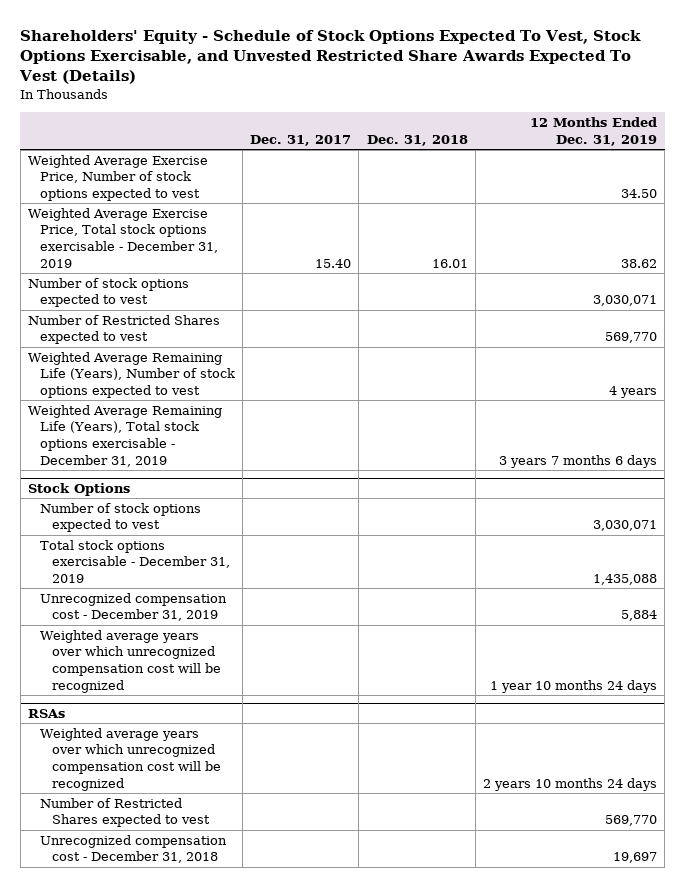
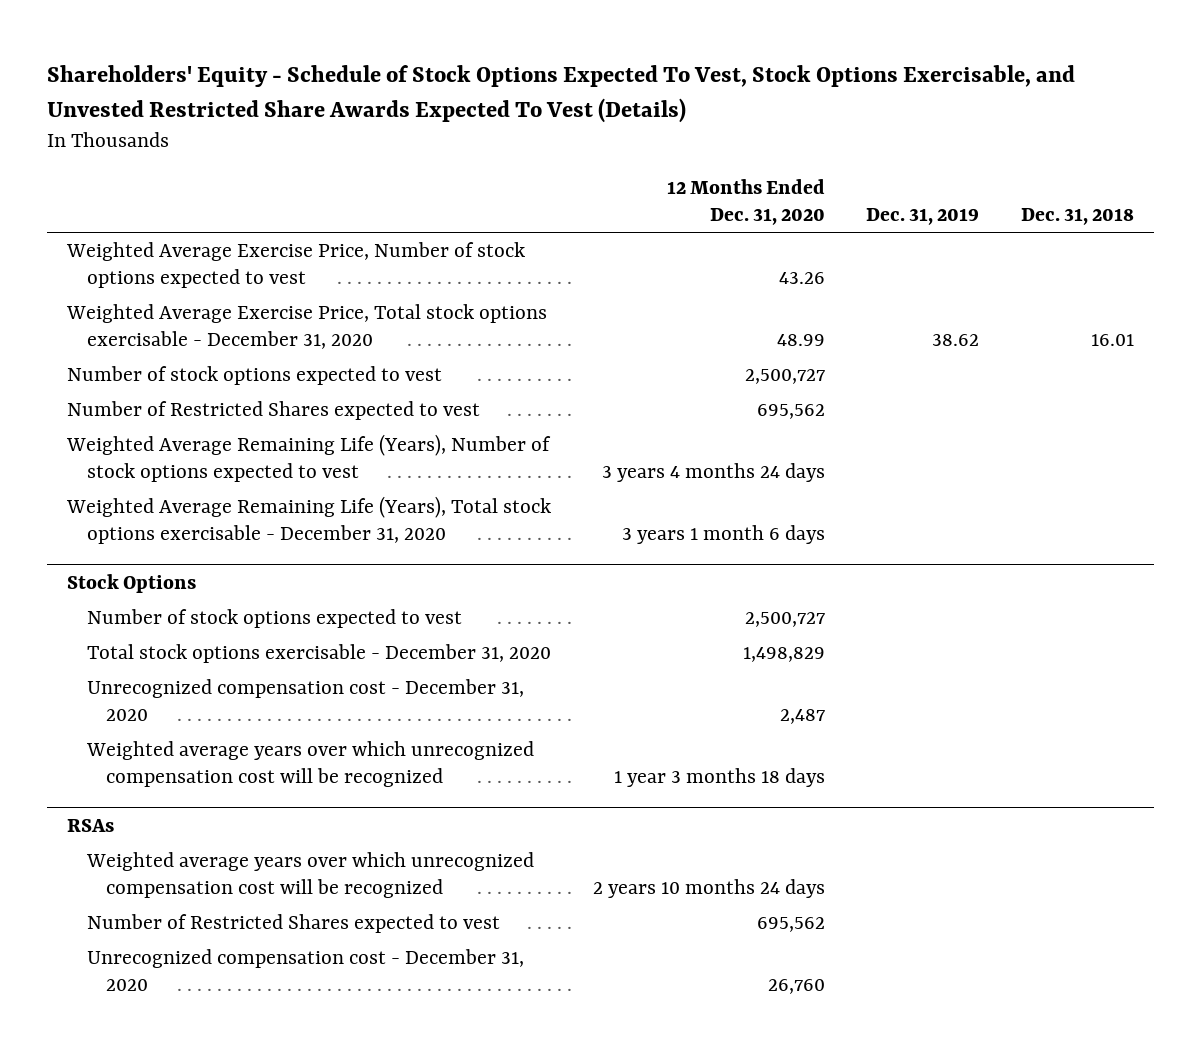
[250,134,352,146] Dec. 31, 2017 -> none
[530,117,658,146] 12 Months Ended Dec. 31, 2019 -> none
none -> [666,178,825,226] 12 Months Ended Dec. 31, 2020
none -> [866,208,980,226] Dec. 31, 2019
[27,207,218,268] Weighted Average Exercise Price, Total stock options exercisable - December 31, 2019 -> [66,303,548,350] Weighted Average Exercise Price, Total stock options exercisable - December 31, 2020
[27,404,222,467] Weighted Average Remaining Life (Years), Total stock options exercisable - December 31, 2019 -> [66,495,552,545] Weighted Average Remaining Life (Years), Total stock options exercisable - December 31, 2020
[39,539,230,584] Total stock options exercisable - December 31, 2019 -> [86,643,551,663] Total stock options exercisable - December 31, 2020
[39,592,227,622] Unrecognized compensation cost - December 31, 2019 -> [86,678,524,722] Unrecognized compensation cost - December 31, 2020
[39,834,227,864] Unrecognized compensation cost - December 31, 2018 -> [86,948,524,992] Unrecognized compensation cost - December 31, 2020

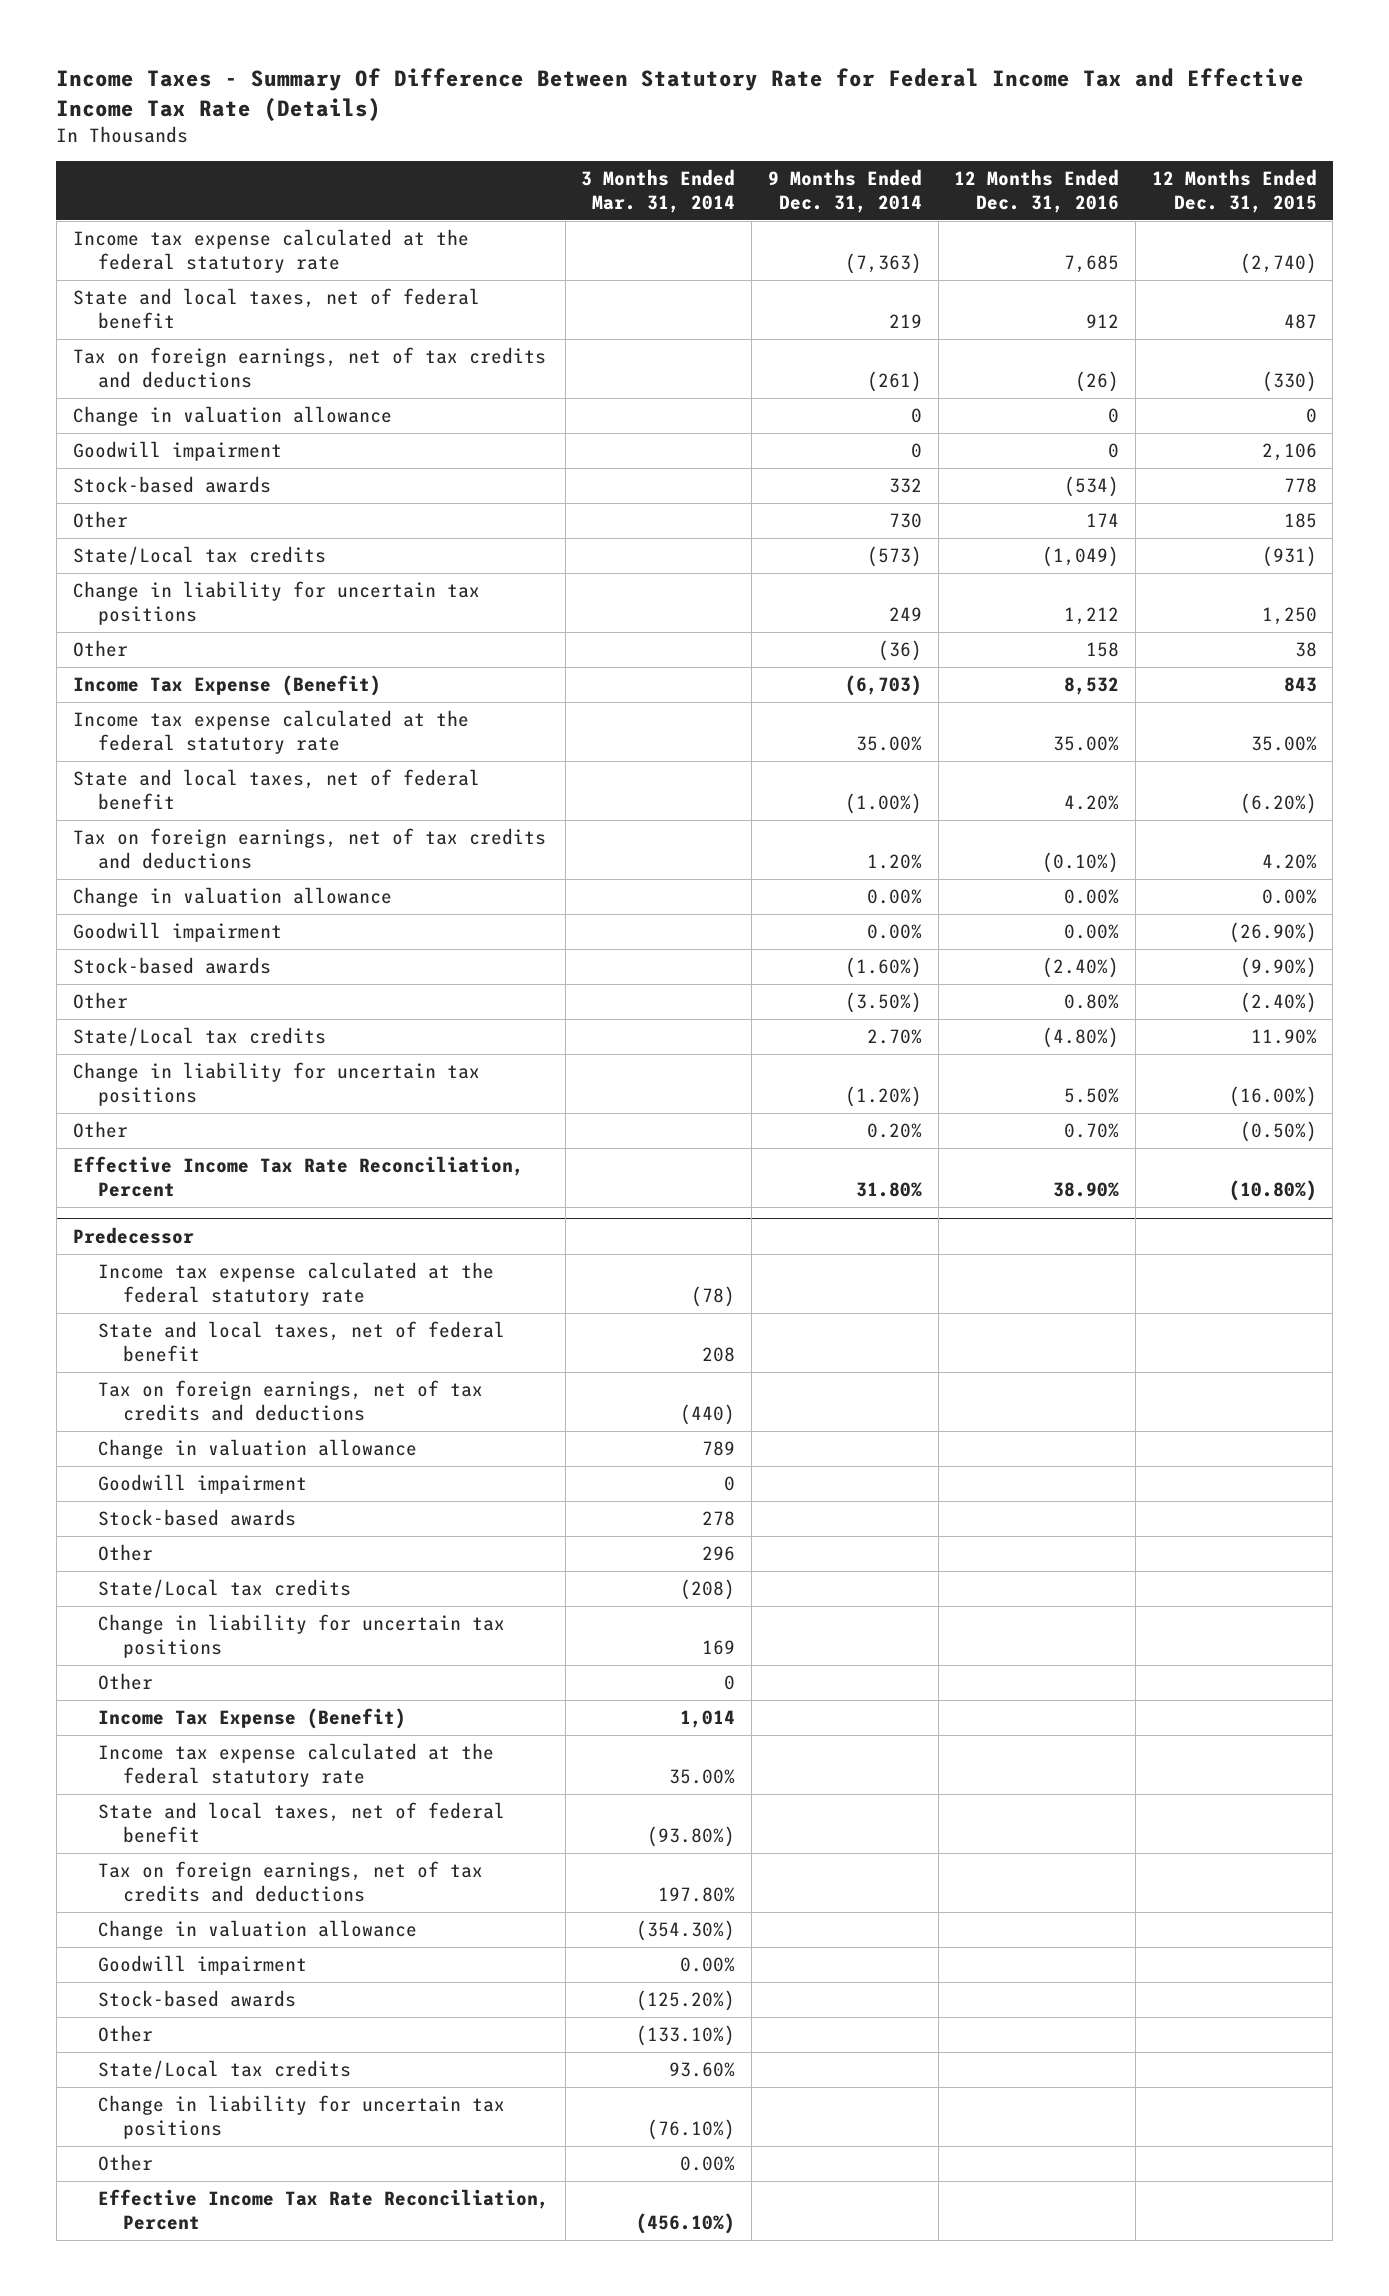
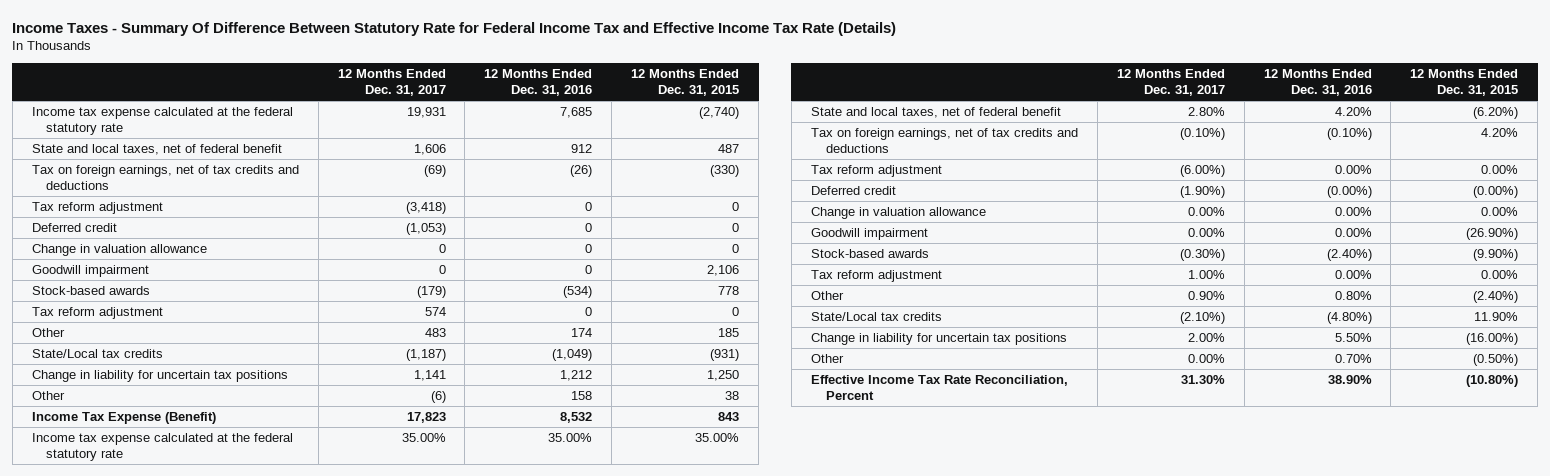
[581,168,736,213] 3 Months Ended Mar. 31, 2014 -> none
[767,168,922,213] 9 Months Ended Dec. 31, 2014 -> none
none -> [337,69,446,97] 12 Months Ended Dec. 31, 2017
none -> [31,202,163,215] Tax reform adjustment
none -> [31,223,117,233] Deferred credit
none -> [31,307,163,320] Tax reform adjustment
none -> [810,165,942,178] Tax reform adjustment
none -> [810,186,896,196] Deferred credit
none -> [810,270,942,283] Tax reform adjustment
[72,1227,194,1245] Predecessor -> none
[97,1262,494,1306] Income tax expense calculated at the federal statutory rate -> none
[97,1321,505,1362] State and local taxes, net of federal benefit -> none
[97,1380,483,1421] Tax on foreign earnings, net of tax credits and deductions -> none
[97,1439,417,1460] Change in valuation allowance -> none
[97,1474,307,1495] Goodwill impairment -> none
[97,1509,296,1527] Stock-based awards -> none
[97,1544,153,1562] Other -> none
[97,1579,351,1599] State/Local tax credits -> none
[97,1614,505,1658] Change in liability for uncertain tax positions -> none
[97,1673,153,1691] Other -> none
[97,1708,406,1730] Income Tax Expense (Benefit) -> none
[97,1743,494,1787] Income tax expense calculated at the federal statutory rate -> none
[97,1802,505,1843] State and local taxes, net of federal benefit -> none
[97,1861,483,1902] Tax on foreign earnings, net of tax credits and deductions -> none
[97,1920,417,1941] Change in valuation allowance -> none
[97,1955,307,1976] Goodwill impairment -> none
[97,1990,296,2008] Stock-based awards -> none
[97,2025,153,2043] Other -> none
[97,2060,351,2080] State/Local tax credits -> none
[97,2095,505,2139] Change in liability for uncertain tax positions -> none
[97,2154,153,2172] Other -> none
[97,2189,549,2230] Effective Income Tax Rate Reconciliation, Percent -> none

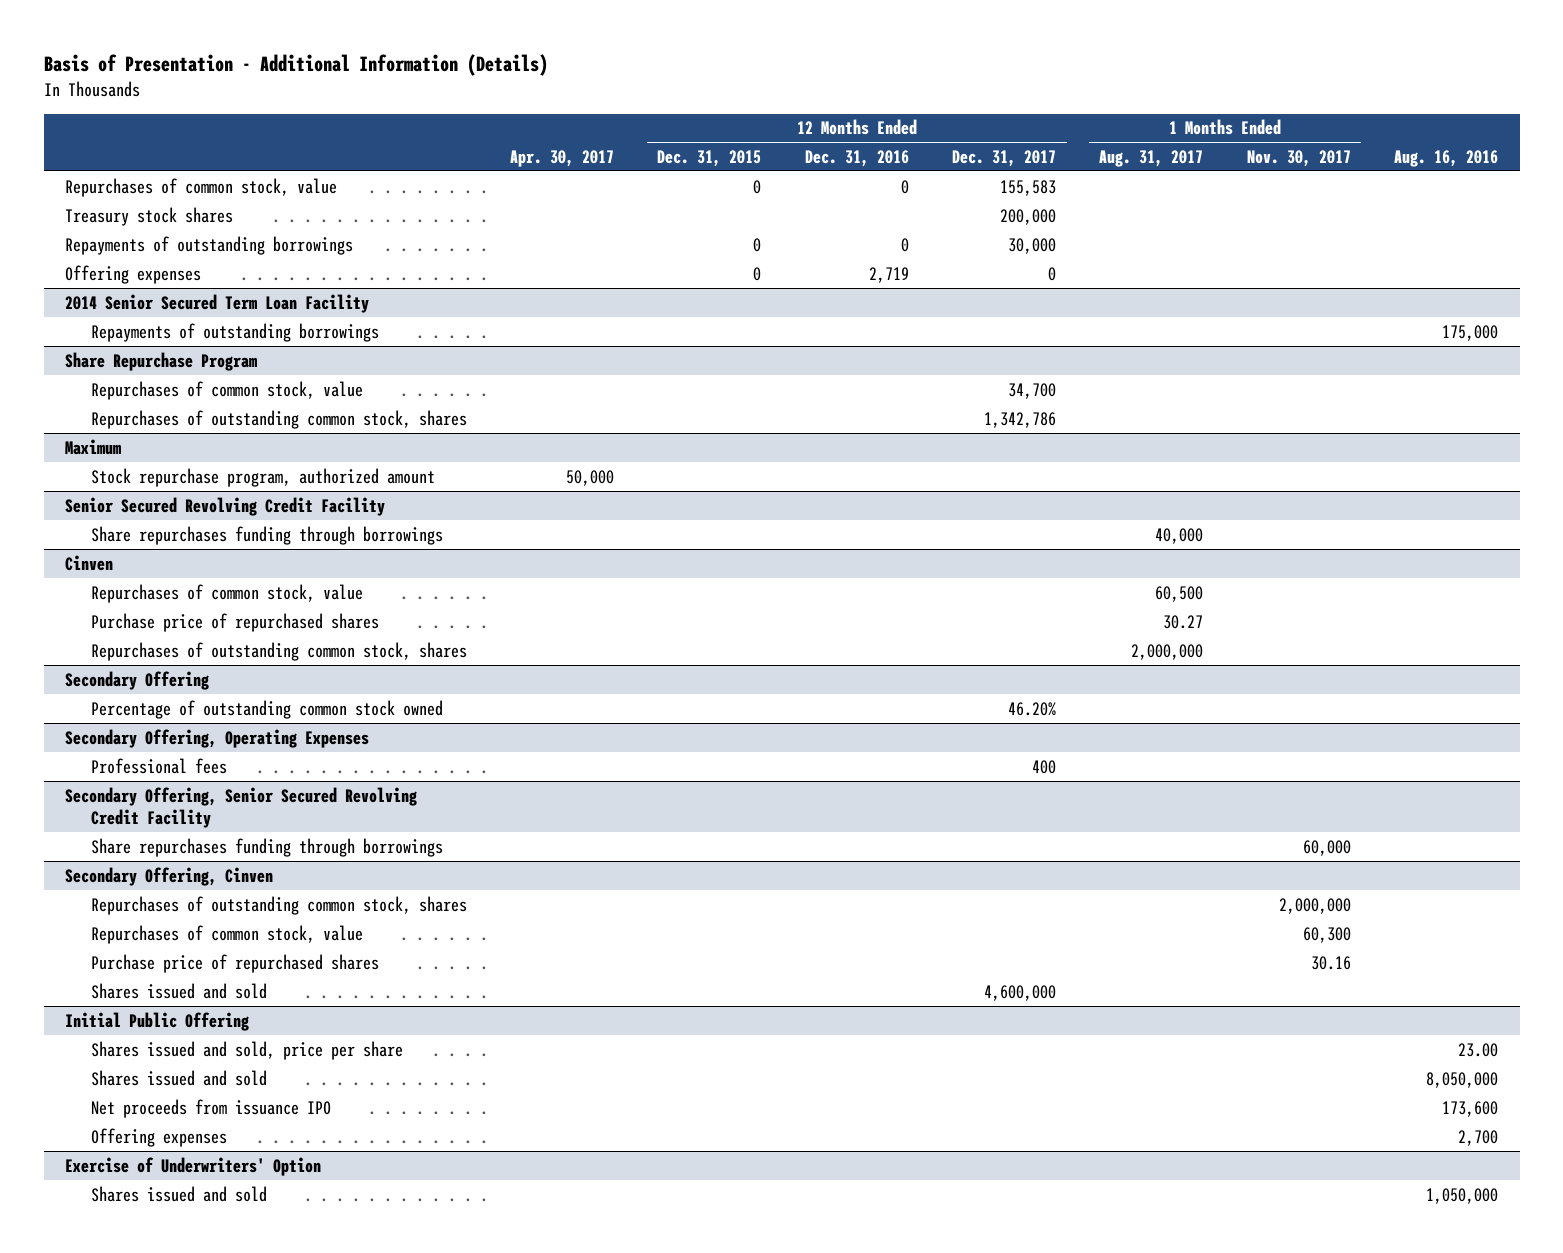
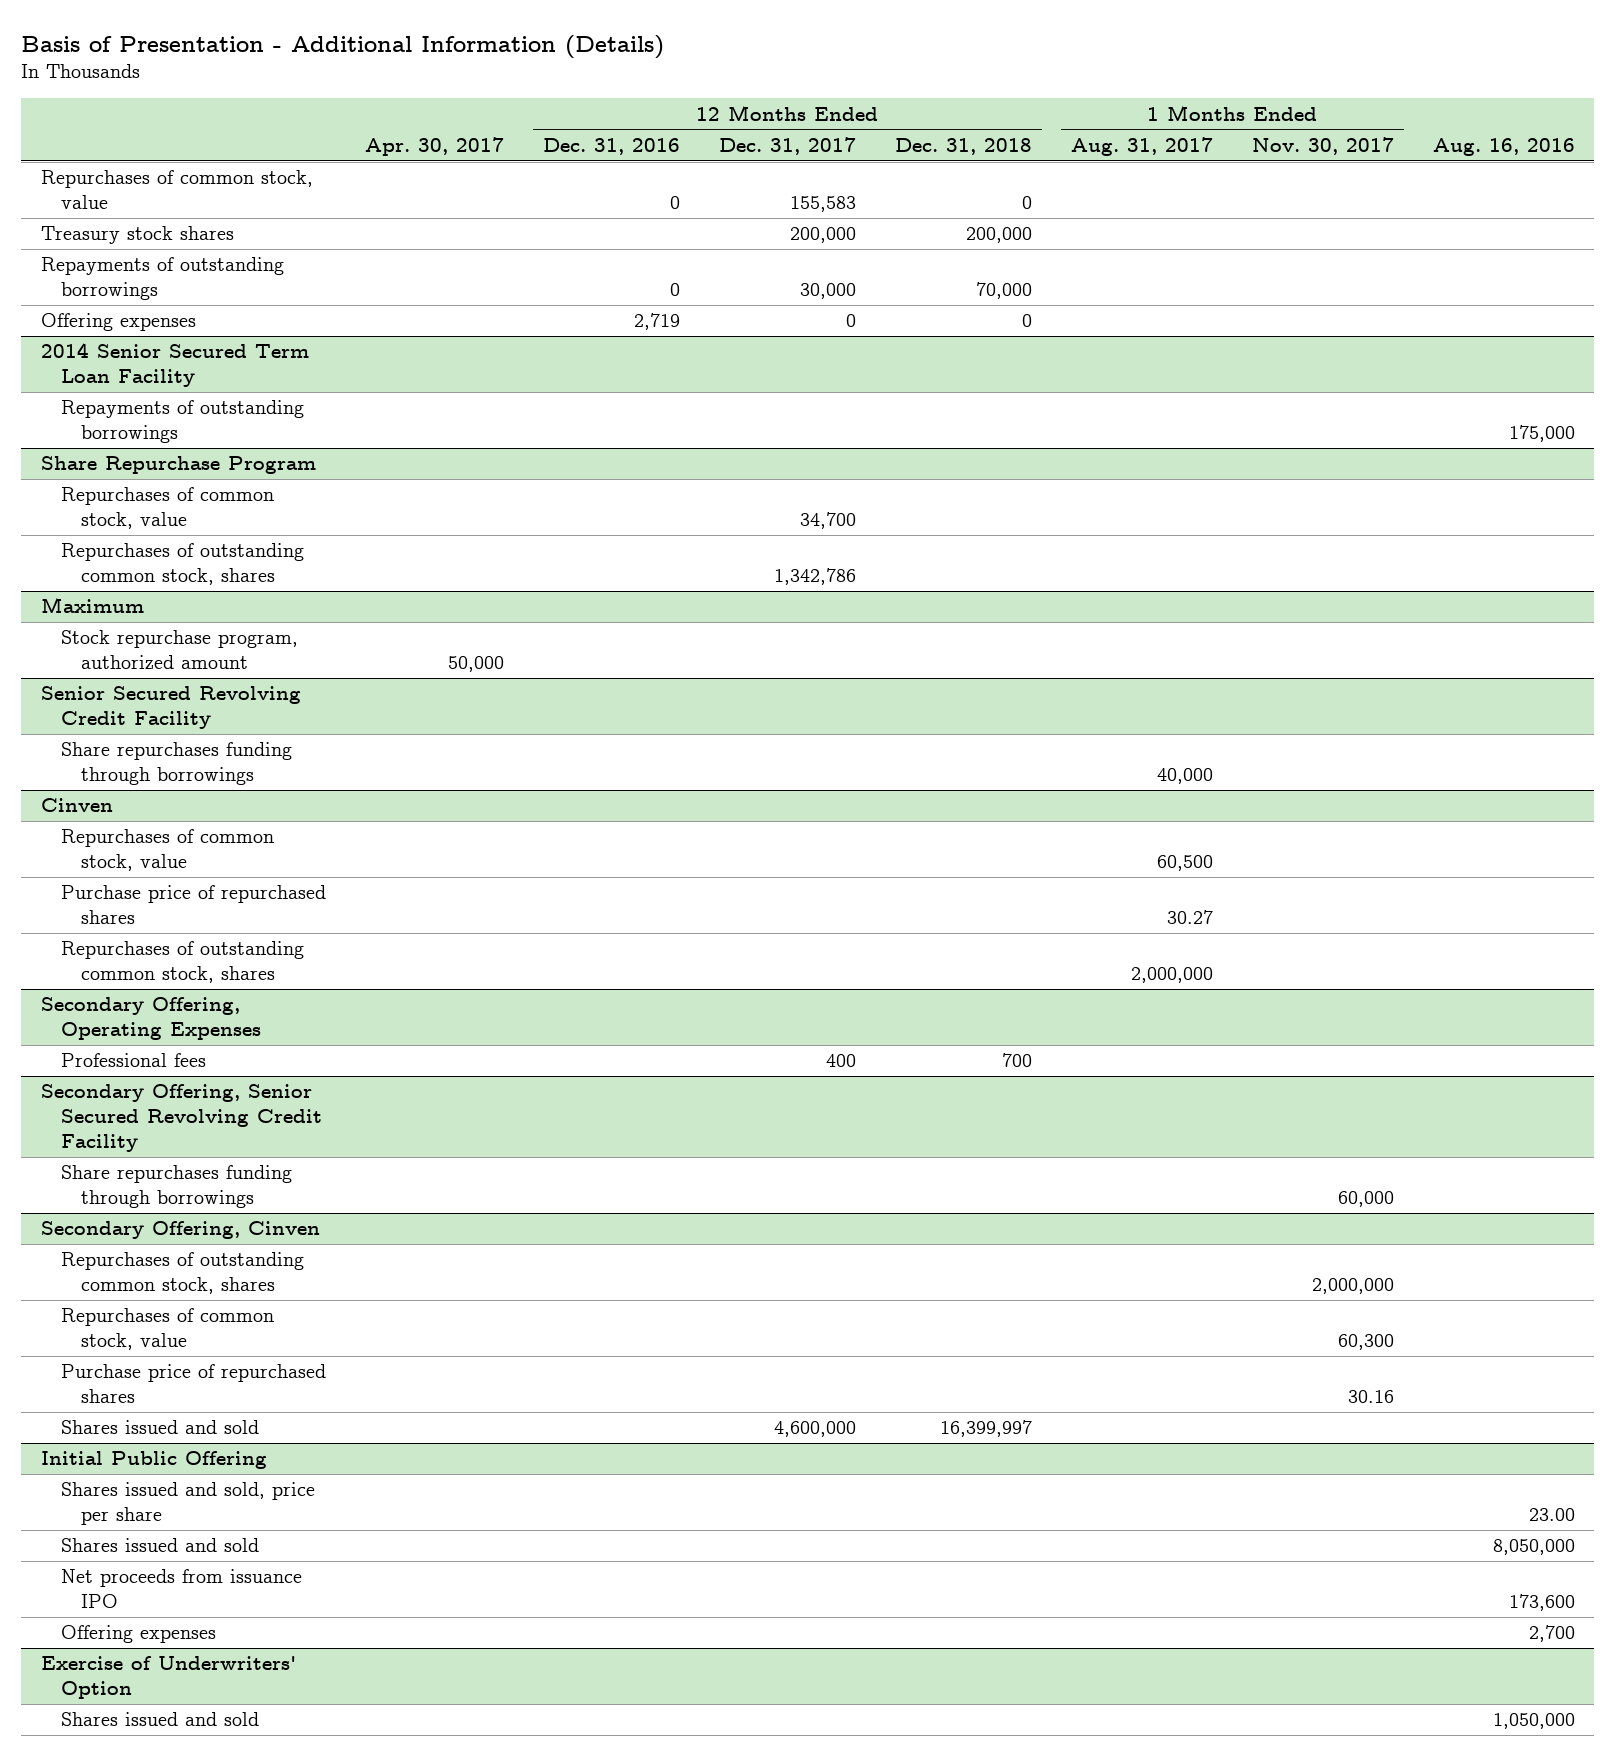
[657,149,762,167] Dec. 31, 2015 -> none
none -> [894,137,1032,155] Dec. 31, 2018
[65,670,210,690] Secondary Offering -> none
[90,699,443,719] Percentage of outstanding common stock owned -> none

